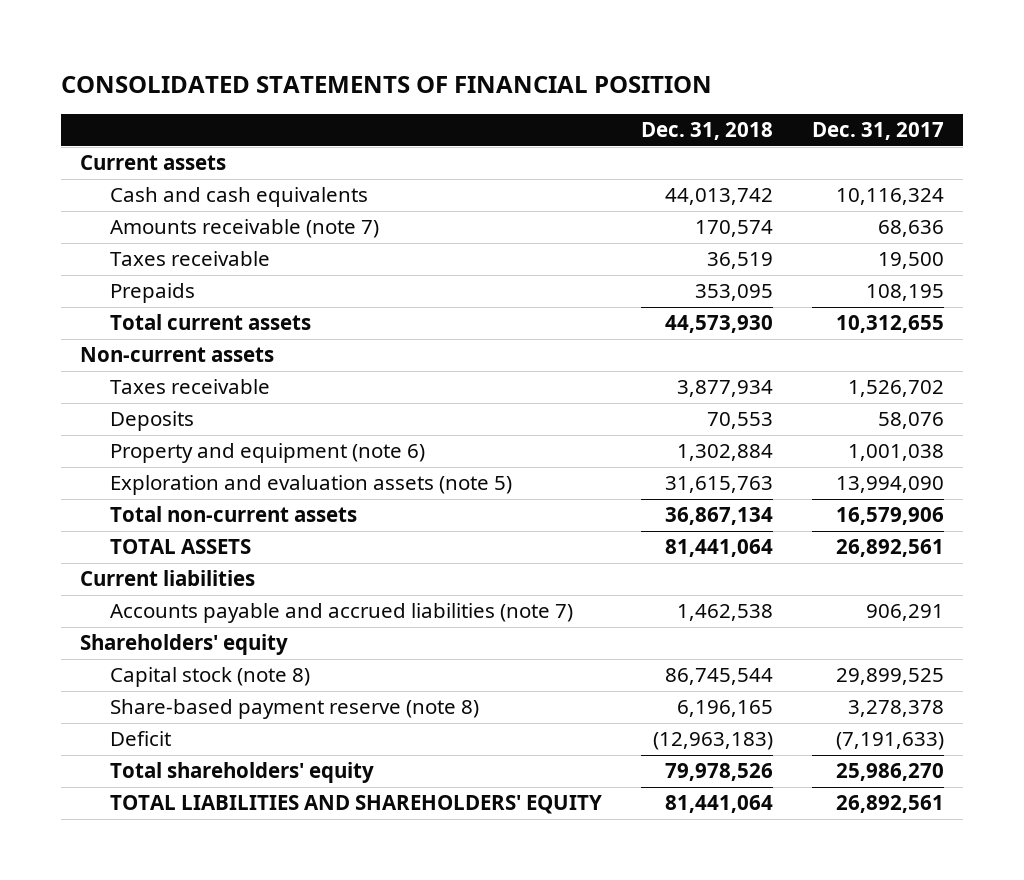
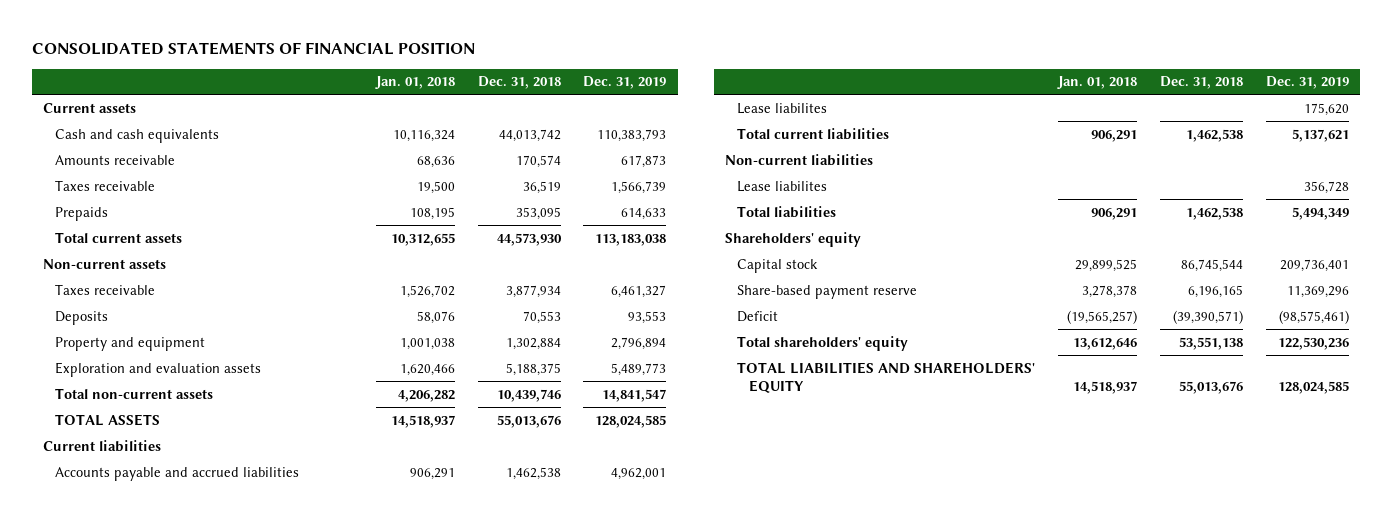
[811,122,944,141] Dec. 31, 2017 -> none
none -> [374,76,455,90] Jan. 01, 2018
none -> [583,76,667,90] Dec. 31, 2019
[110,219,380,239] Amounts receivable (note 7) -> [55,154,176,165] Amounts receivable
[110,443,426,464] Property and equipment (note 6) -> [55,336,206,351] Property and equipment
[110,475,513,496] Exploration and evaluation assets (note 5) -> [55,361,262,377] Exploration and evaluation assets
[665,476,774,494] 31,615,763 -> [505,362,561,376] 5,188,375
[665,507,774,526] 36,867,134 -> [496,388,561,402] 10,439,746
[665,539,774,558] 81,441,064 -> [496,414,561,428] 55,013,676
[110,603,574,624] Accounts payable and accrued liabilities (note 7) -> [55,466,300,481] Accounts payable and accrued liabilities
none -> [737,102,828,114] Lease liabilites
none -> [737,127,890,140] Total current liabilities
none -> [725,153,874,166] Non-current liabilities
none -> [737,180,828,192] Lease liabilites
none -> [737,205,837,218] Total liabilities
[110,667,311,688] Capital stock (note 8) -> [737,258,819,273] Capital stock
[110,699,480,720] Share-based payment reserve (note 8) -> [737,284,918,299] Share-based payment reserve
[653,732,774,751] (12,963,183) -> [1172,309,1243,324] (39,390,571)
[665,763,774,782] 79,978,526 -> [1178,336,1243,350] 53,551,138
[665,795,774,814] 81,441,064 -> [1178,380,1243,394] 55,013,676

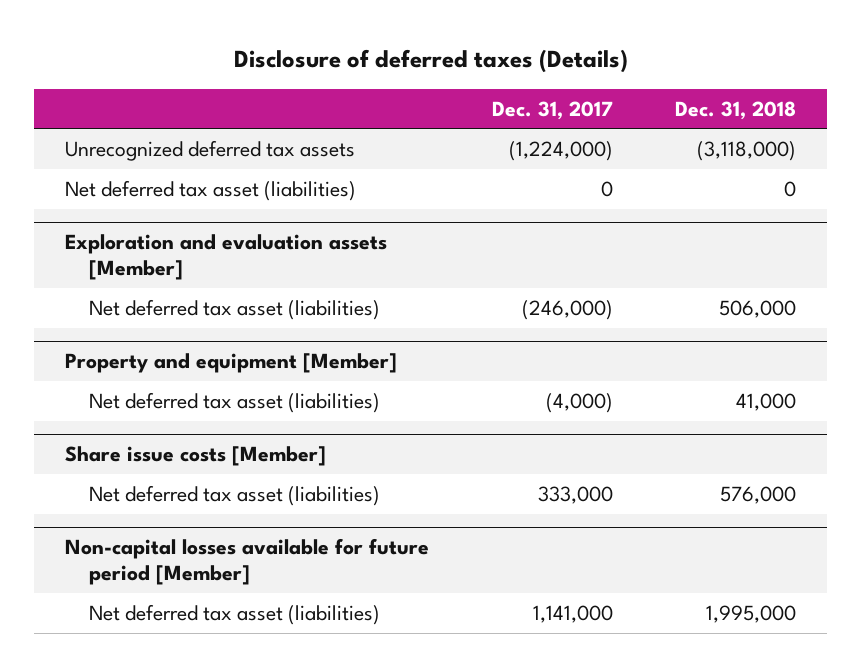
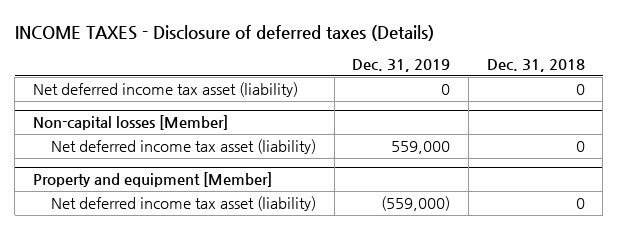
[233,49,628,74] Disclosure of deferred taxes (Details) -> [14,24,434,41] INCOME TAXES - Disclosure of deferred taxes (Details)
[491,100,613,120] Dec. 31, 2017 -> none
none -> [352,59,451,73] Dec. 31, 2019
[65,139,356,161] Unrecognized deferred tax assets -> none
[65,234,388,281] Exploration and evaluation assets [Member] -> none
[65,179,357,201] Net deferred tax asset (liabilities) -> [32,81,298,97] Net deferred income tax asset (liability)
none -> [32,115,228,131] Non-capital losses [Member]
[88,298,380,320] Net deferred tax asset (liabilities) -> [51,138,317,154] Net deferred income tax asset (liability)
[719,299,797,318] 506,000 -> [575,140,585,152] 0
[65,446,327,467] Share issue costs [Member] -> none
[88,484,380,506] Net deferred tax asset (liabilities) -> none
[65,538,430,586] Non-capital losses available for future period [Member] -> none
[88,603,380,625] Net deferred tax asset (liabilities) -> none
[88,391,380,413] Net deferred tax asset (liabilities) -> [51,195,317,211] Net deferred income tax asset (liability)
[736,392,797,411] 41,000 -> [575,197,585,209] 0

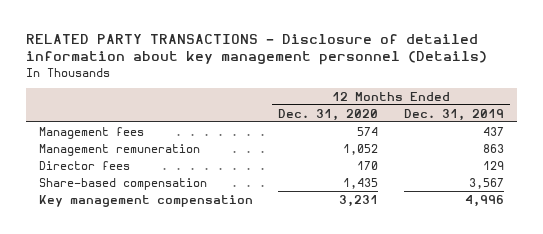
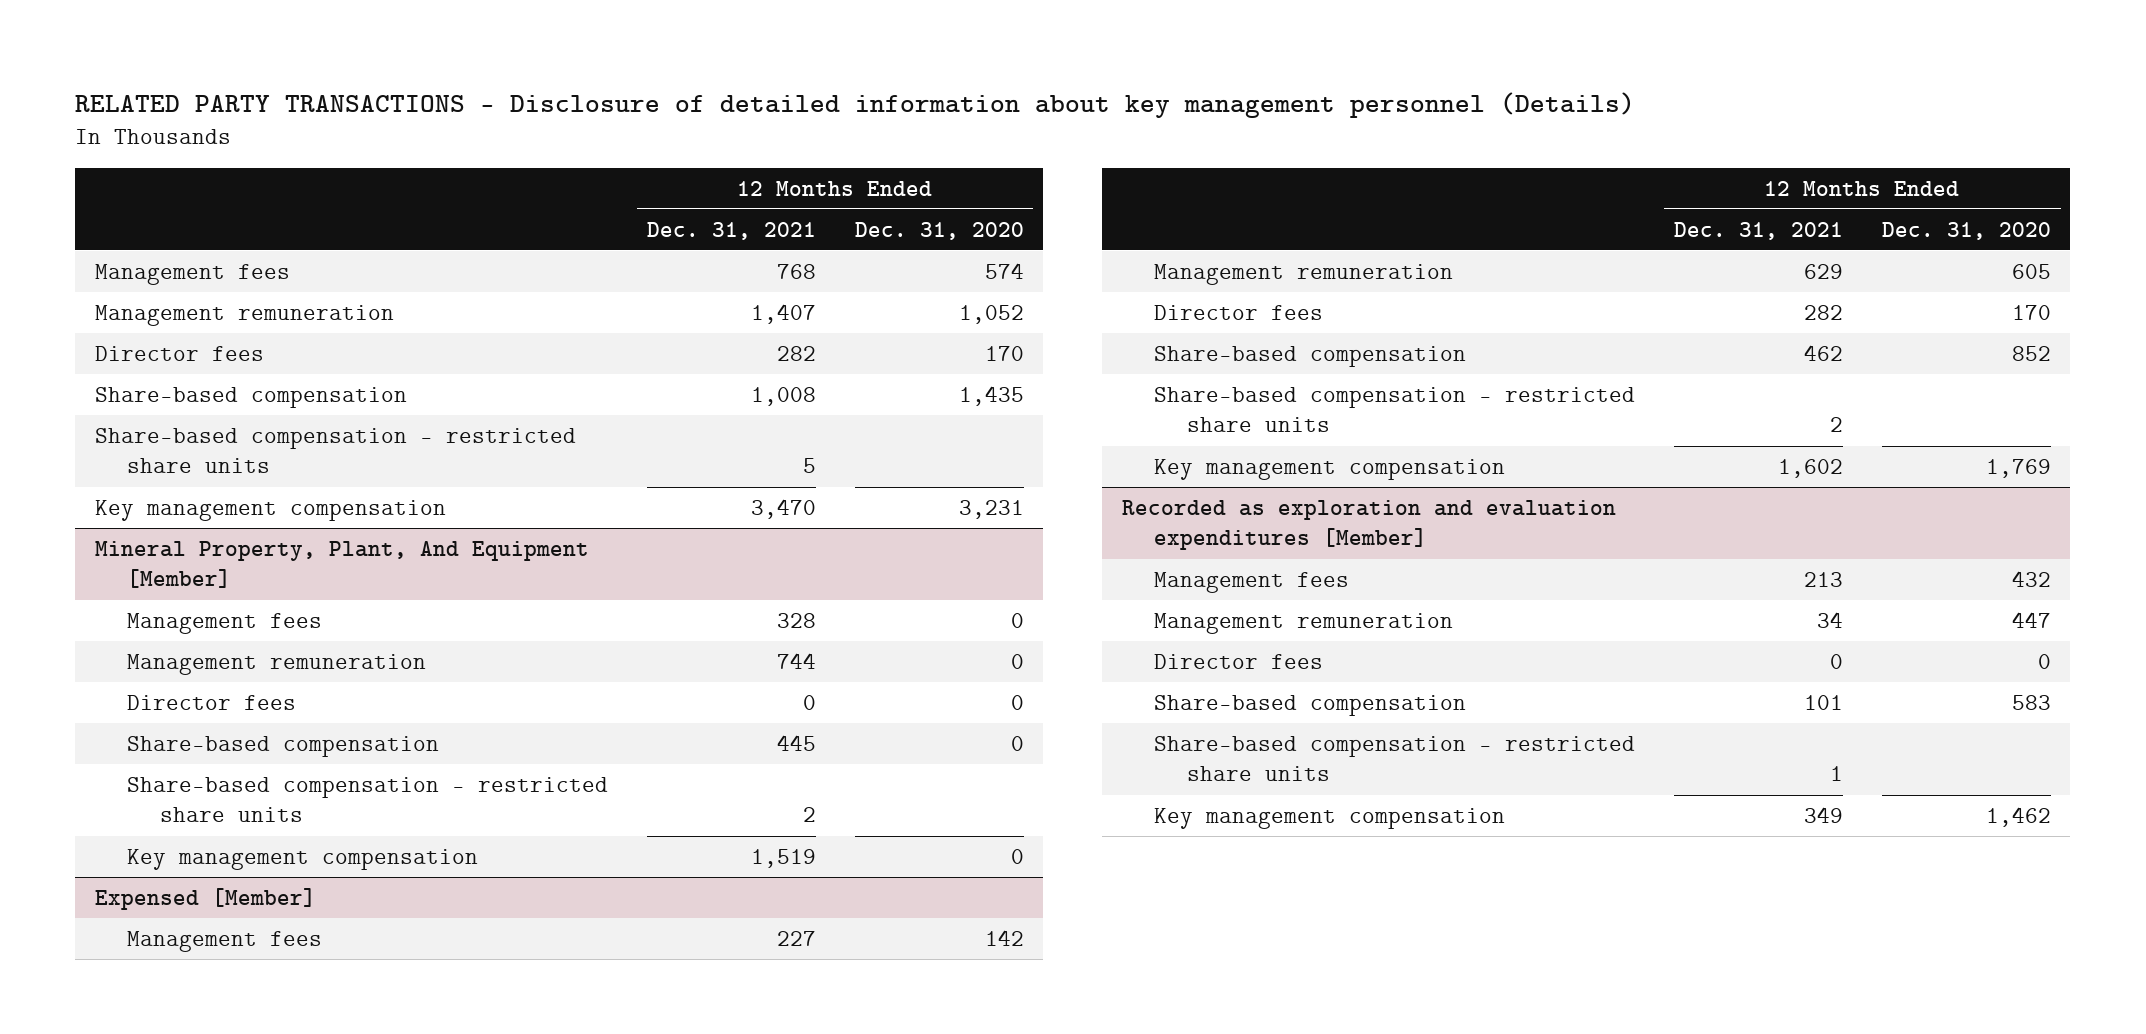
[403,108,504,121] Dec. 31, 2019 -> none
none -> [646,221,816,240] Dec. 31, 2021
none -> [94,427,576,474] Share-based compensation - restricted share units
none -> [94,540,589,589] Mineral Property, Plant, And Equipment [Member]
none -> [127,612,323,634] Management fees
none -> [127,653,427,675] Management remuneration
none -> [127,694,297,710] Director fees
none -> [127,735,440,757] Share-based compensation
none -> [127,776,609,823] Share-based compensation - restricted share units
none -> [127,848,479,870] Key management compensation
none -> [94,887,316,910] Expensed [Member]
none -> [127,930,323,952] Management fees
none -> [1154,263,1454,285] Management remuneration
none -> [1154,304,1324,320] Director fees
none -> [1154,345,1467,367] Share-based compensation
none -> [1154,386,1636,433] Share-based compensation - restricted share units
none -> [1154,458,1506,480] Key management compensation
none -> [1121,499,1616,551] Recorded as exploration and evaluation expenditures [Member]
none -> [1154,571,1350,593] Management fees
none -> [1154,612,1454,634] Management remuneration
none -> [1154,653,1324,669] Director fees
none -> [1154,694,1467,716] Share-based compensation
none -> [1154,735,1636,782] Share-based compensation - restricted share units
none -> [1154,807,1506,829] Key management compensation

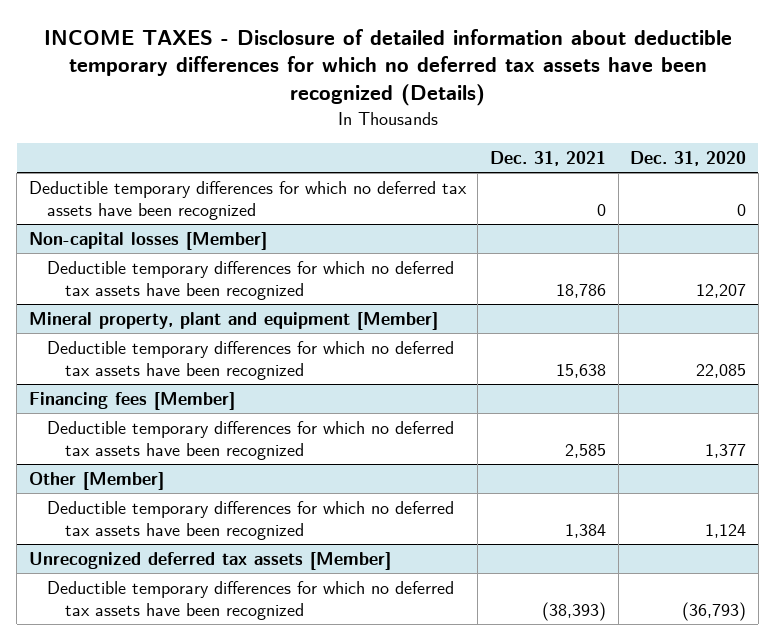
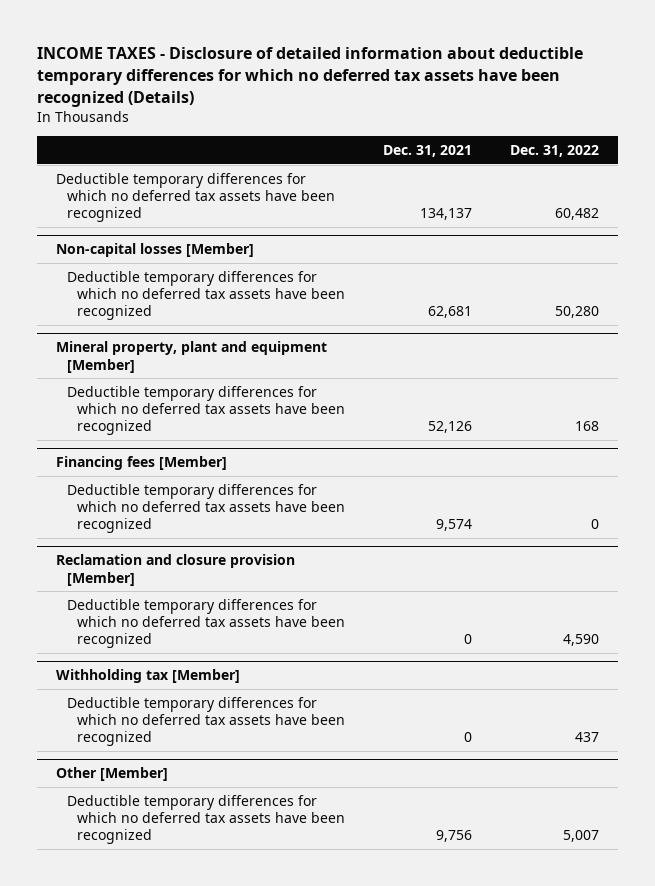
[630,150,747,166] Dec. 31, 2020 -> none
none -> [510,144,600,157] Dec. 31, 2022
[597,203,607,216] 0 -> [420,208,473,221] 134,137
[556,283,607,298] 18,786 -> [428,306,473,319] 62,681
[556,363,607,378] 15,638 -> [428,421,473,434] 52,126
[565,443,607,458] 2,585 -> [436,519,473,532] 9,574
none -> [55,554,295,586] Reclamation and closure provision [Member]
none -> [66,598,346,649] Deductible temporary differences for which no deferred tax assets have been recognized
none -> [55,669,240,684] Withholding tax [Member]
none -> [66,696,346,747] Deductible temporary differences for which no deferred tax assets have been recognized
[28,552,391,571] Unrecognized deferred tax assets [Member] -> none
[46,581,454,620] Deductible temporary differences for which no deferred tax assets have been recognized -> none
[565,523,607,538] 1,384 -> [436,830,473,843] 9,756

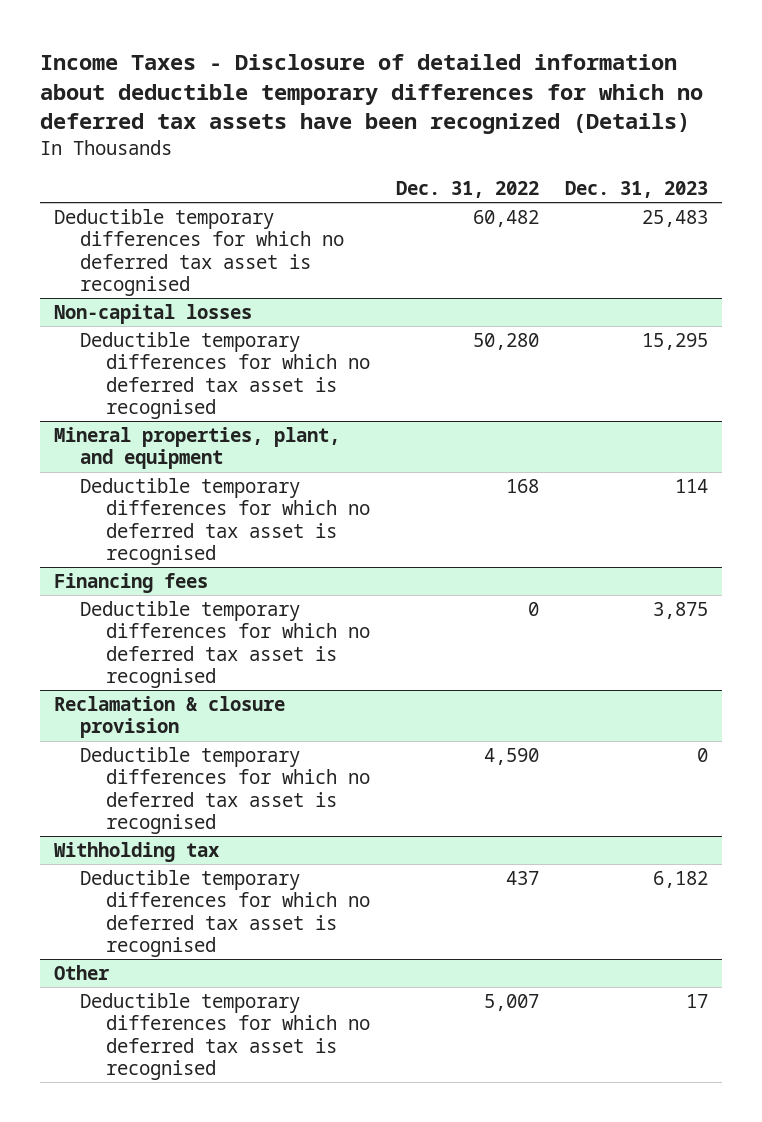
[37,47,584,107] INCOME TAXES - Disclosure of detailed information about deductible temporary differences for which no deferred tax assets have been recognized (Details) -> [40,54,704,135] Income Taxes - Disclosure of detailed information about deductible temporary differences for which no deferred tax assets have been recognized (Details)
[383,144,473,157] Dec. 31, 2021 -> none
none -> [565,180,709,198] Dec. 31, 2023
[55,172,335,223] Deductible temporary differences for which no deferred tax assets have been recognized -> [53,209,344,296] Deductible temporary differences for which no deferred tax asset is recognised
[55,243,254,258] Non-capital losses [Member] -> [53,304,252,325] Non-capital losses
[66,270,346,321] Deductible temporary differences for which no deferred tax assets have been recognized -> [79,332,370,419] Deductible temporary differences for which no deferred tax asset is recognised
[55,341,327,373] Mineral property, plant and equipment [Member] -> [53,427,340,470] Mineral properties, plant, and equipment
[66,385,346,436] Deductible temporary differences for which no deferred tax assets have been recognized -> [79,478,370,565] Deductible temporary differences for which no deferred tax asset is recognised
[55,456,227,471] Financing fees [Member] -> [53,573,208,594] Financing fees
[66,483,346,534] Deductible temporary differences for which no deferred tax assets have been recognized -> [79,601,370,688] Deductible temporary differences for which no deferred tax asset is recognised
[55,554,295,586] Reclamation and closure provision [Member] -> [53,696,285,739] Reclamation & closure provision
[66,598,346,649] Deductible temporary differences for which no deferred tax assets have been recognized -> [79,747,370,834] Deductible temporary differences for which no deferred tax asset is recognised
[55,669,240,684] Withholding tax [Member] -> [53,842,220,863] Withholding tax
[66,696,346,747] Deductible temporary differences for which no deferred tax assets have been recognized -> [79,870,370,957] Deductible temporary differences for which no deferred tax asset is recognised
[55,767,168,782] Other [Member] -> [53,965,110,981] Other
[66,794,346,845] Deductible temporary differences for which no deferred tax assets have been recognized -> [79,993,370,1080] Deductible temporary differences for which no deferred tax asset is recognised

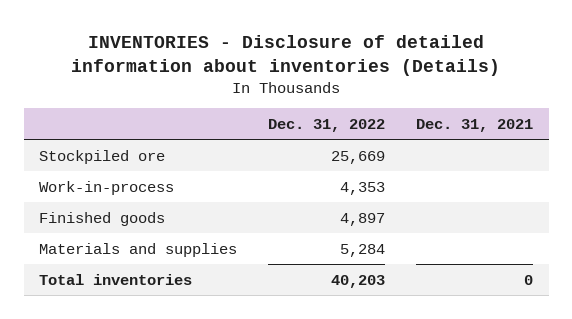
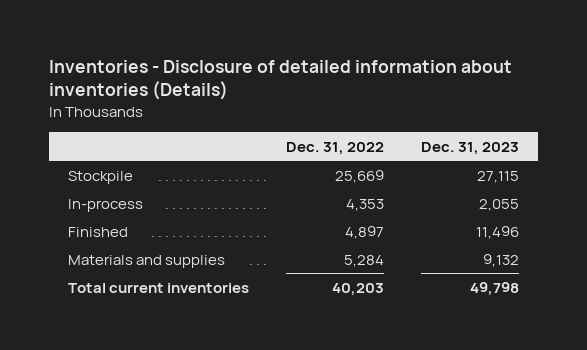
[71,34,501,76] INVENTORIES - Disclosure of detailed information about inventories (Details) -> [49,59,513,101] Inventories - Disclosure of detailed information about inventories (Details)
[416,118,534,132] Dec. 31, 2021 -> none
none -> [421,141,520,155] Dec. 31, 2023
[39,149,166,164] Stockpiled ore -> [67,170,133,184] Stockpile
[39,180,175,195] Work-in-process -> [67,198,143,212] In-process
[39,211,166,226] Finished goods -> [67,226,128,237] Finished
[39,273,193,285] Total inventories -> [67,282,249,293] Total current inventories

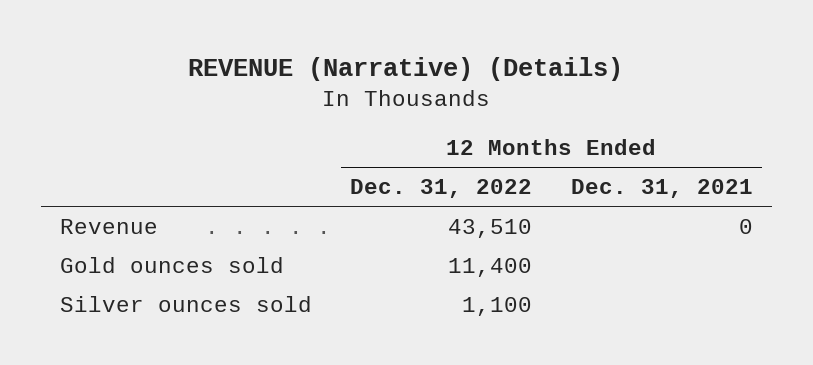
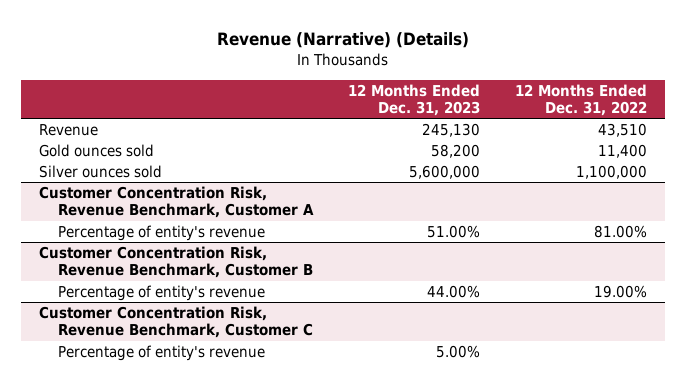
[188,56,624,81] REVENUE (Narrative) (Details) -> [217,31,470,48] Revenue (Narrative) (Details)
[570,179,753,199] Dec. 31, 2021 -> none
none -> [348,83,481,116] 12 Months Ended Dec. 31, 2023
[462,296,533,316] 1,100 -> [576,165,648,180] 1,100,000
none -> [38,186,315,219] Customer Concentration Risk, Revenue Benchmark, Customer A
none -> [58,225,266,242] Percentage of entity's revenue
none -> [38,246,314,279] Customer Concentration Risk, Revenue Benchmark, Customer B
none -> [58,285,266,302] Percentage of entity's revenue
none -> [38,306,314,339] Customer Concentration Risk, Revenue Benchmark, Customer C
none -> [58,345,266,362] Percentage of entity's revenue

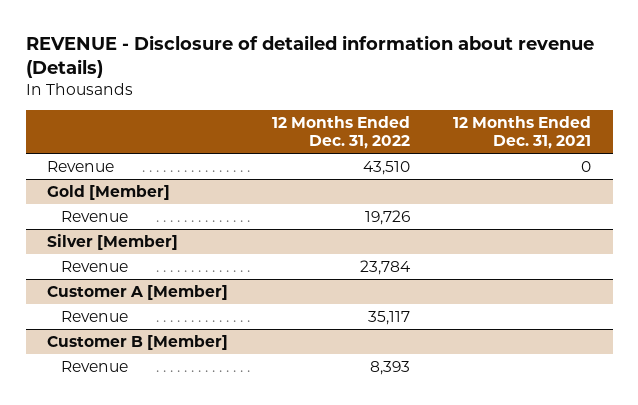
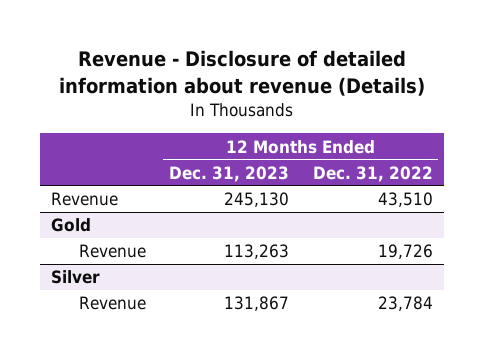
[25,34,594,78] REVENUE - Disclosure of detailed information about revenue (Details) -> [59,50,426,97] Revenue - Disclosure of detailed information about revenue (Details)
[452,115,591,150] 12 Months Ended Dec. 31, 2021 -> none
none -> [169,165,290,182] Dec. 31, 2023
[47,184,171,200] Gold [Member] -> [51,218,92,233] Gold
[47,233,179,250] Silver [Member] -> [51,270,101,285] Silver
[47,284,229,300] Customer A [Member] -> none
[60,310,128,322] Revenue -> none
[47,334,229,350] Customer B [Member] -> none
[60,360,128,372] Revenue -> none

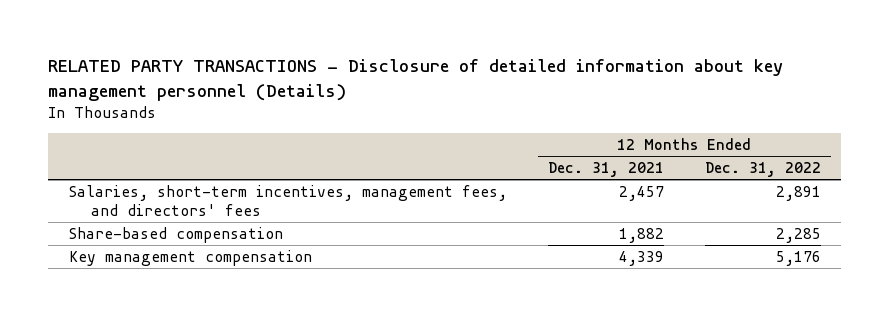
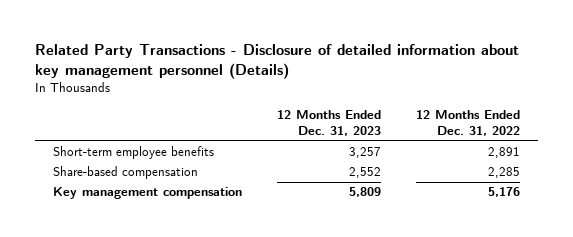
[48,59,784,101] RELATED PARTY TRANSACTIONS - Disclosure of detailed information about key management personnel (Details) -> [35,44,520,79] Related Party Transactions - Disclosure of detailed information about key management personnel (Details)
[547,162,664,178] Dec. 31, 2021 -> none
none -> [277,110,382,137] 12 Months Ended Dec. 31, 2023
[68,184,507,216] Salaries, short-term incentives, management fees, and directors' fees -> [53,146,215,160] Short-term employee benefits

